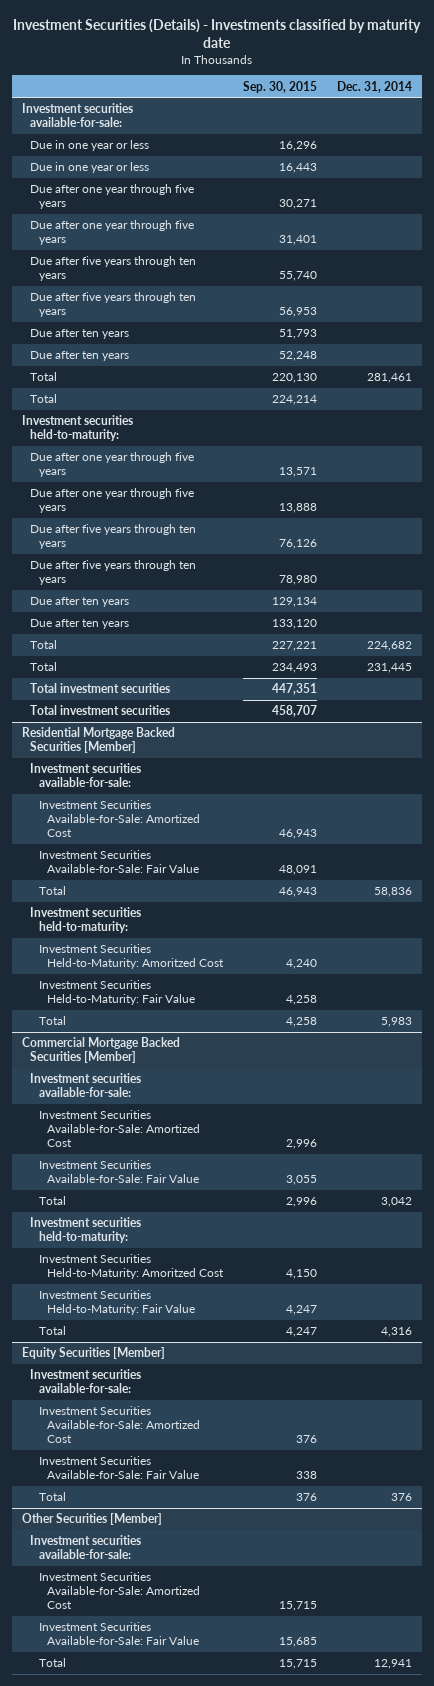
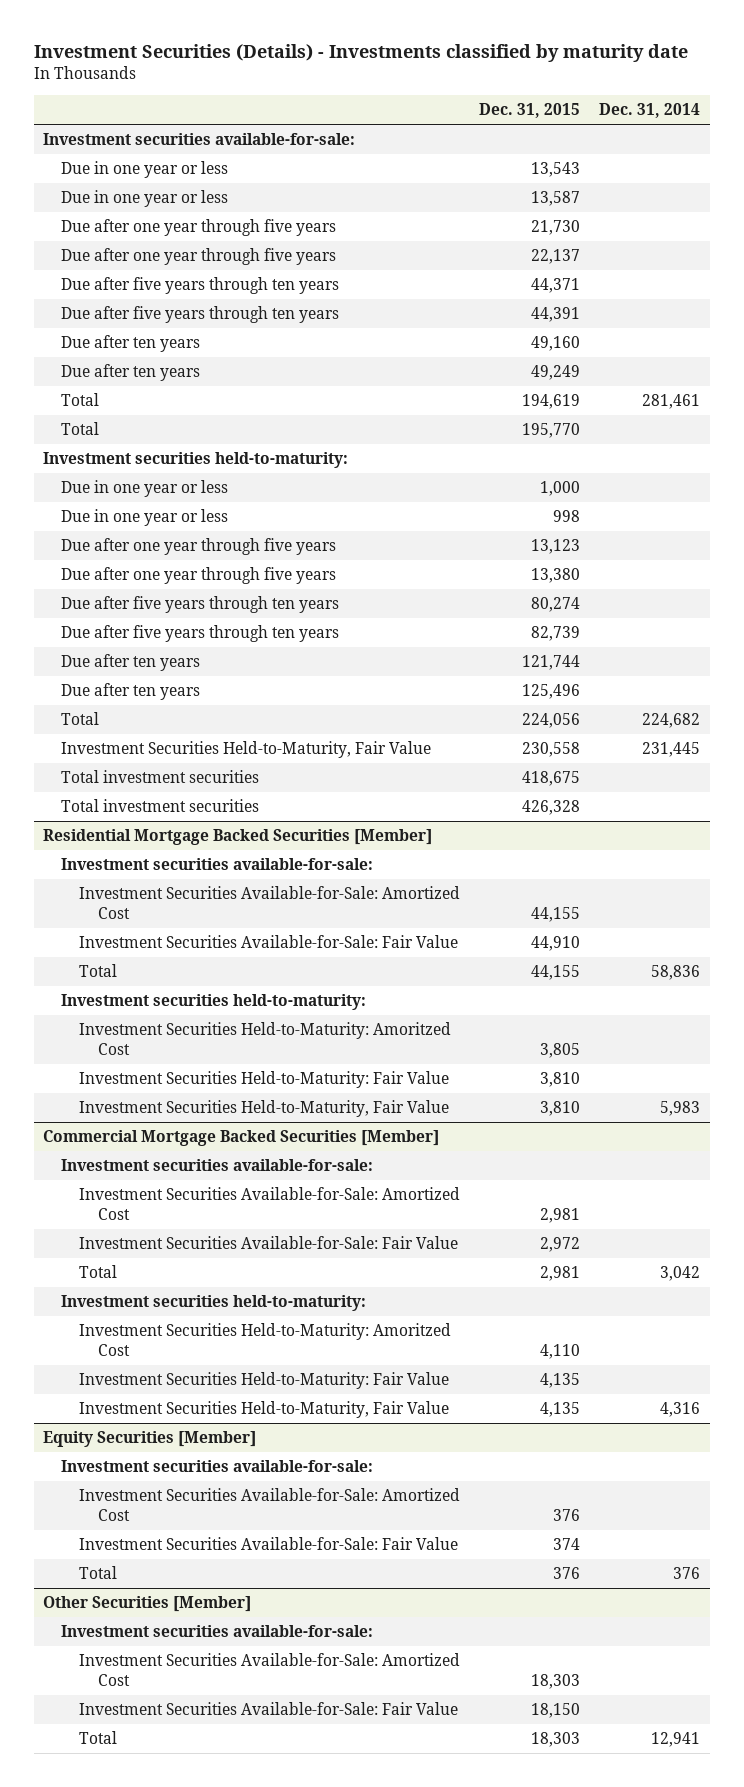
[242,80,317,93] Sep. 30, 2015 -> none
none -> [479,103,581,119] Dec. 31, 2015
none -> [61,480,229,498] Due in one year or less
none -> [61,509,229,527] Due in one year or less
[30,662,58,672] Total -> [61,741,432,759] Investment Securities Held-to-Maturity, Fair Value
[38,1016,66,1026] Total -> [79,1100,450,1118] Investment Securities Held-to-Maturity, Fair Value
[38,1326,66,1336] Total -> [79,1401,450,1419] Investment Securities Held-to-Maturity, Fair Value

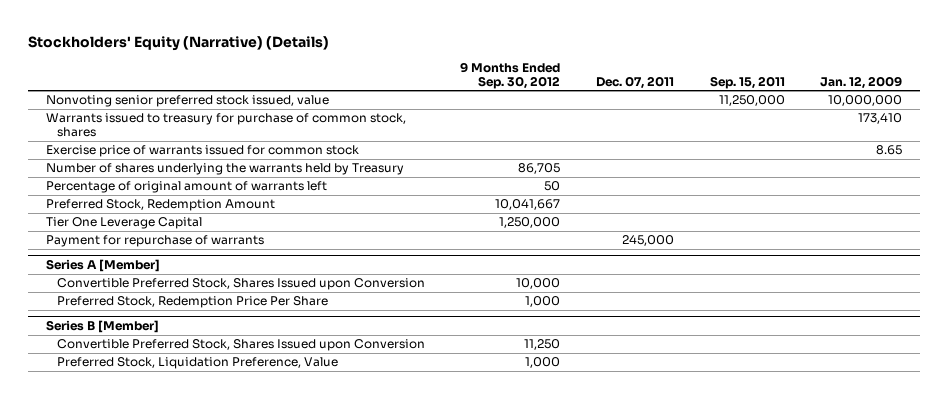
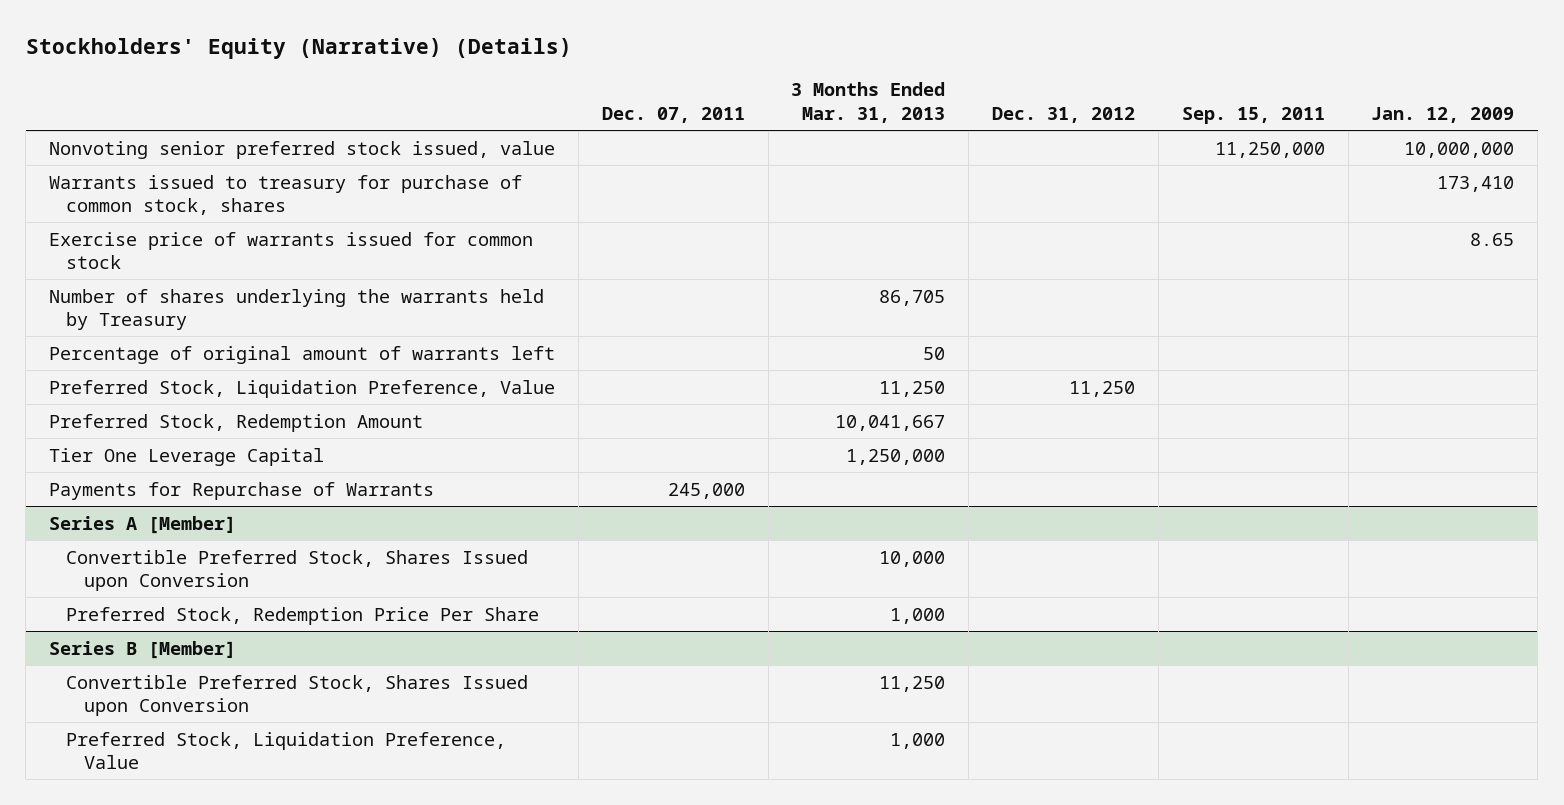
[460,61,561,89] 9 Months Ended Sep. 30, 2012 -> none
none -> [791,82,946,123] 3 Months Ended Mar. 31, 2013
none -> [992,106,1136,123] Dec. 31, 2012
none -> [49,379,556,398] Preferred Stock, Liquidation Preference, Value
[45,235,264,248] Payment for repurchase of warrants -> [49,481,435,500] Payments for Repurchase of Warrants

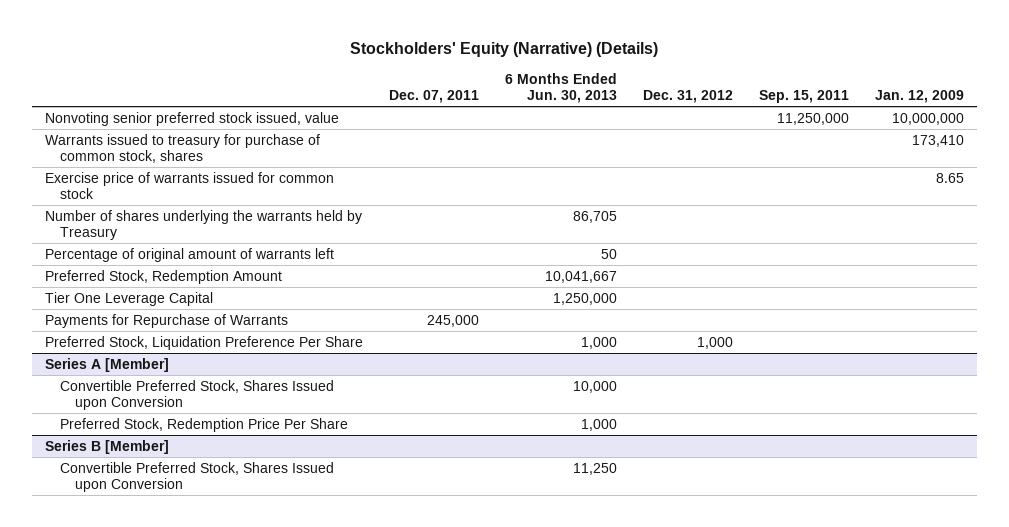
[791,82,946,123] 3 Months Ended Mar. 31, 2013 -> none
none -> [505,72,618,103] 6 Months Ended Jun. 30, 2013
[49,379,556,398] Preferred Stock, Liquidation Preference, Value -> none
none -> [45,335,364,350] Preferred Stock, Liquidation Preference Per Share
[66,731,507,769] Preferred Stock, Liquidation Preference, Value -> none

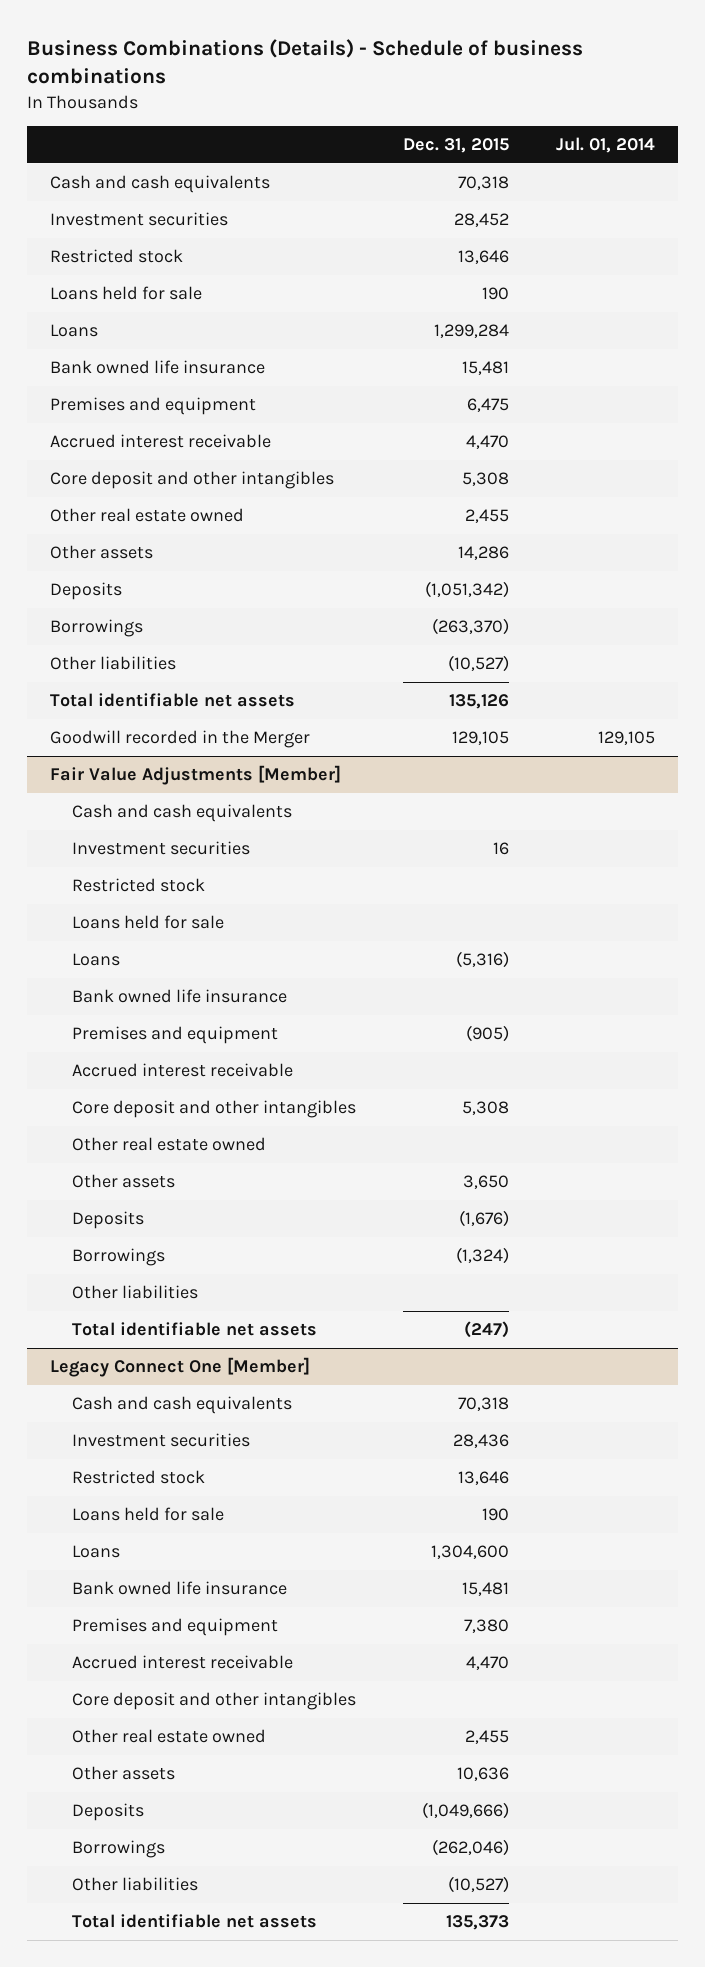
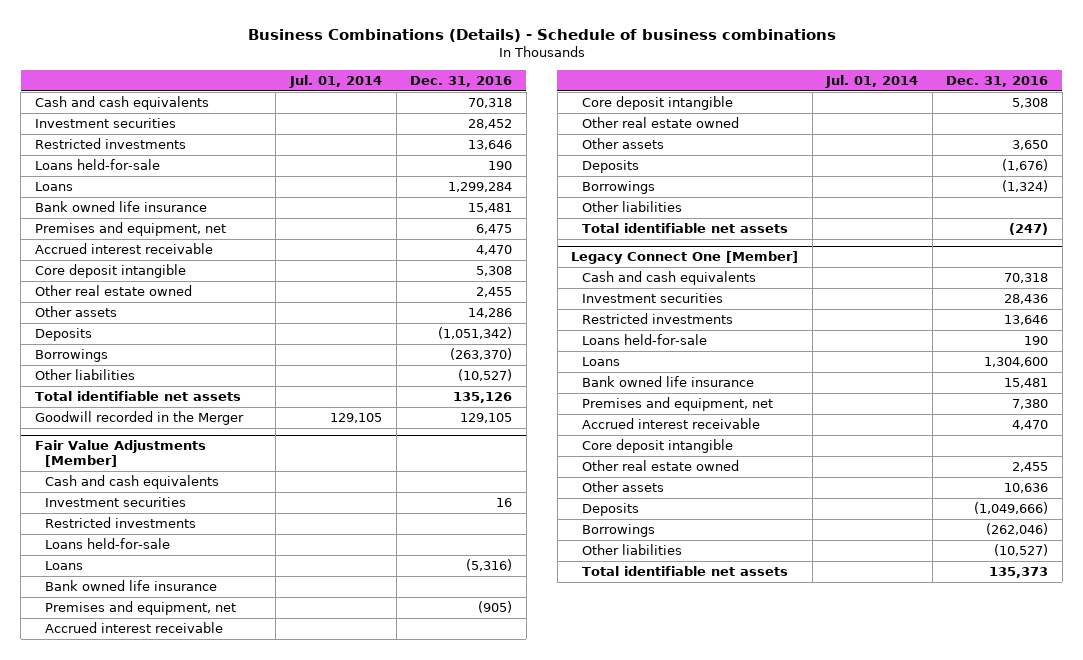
[402,138,509,154] Dec. 31, 2015 -> none
none -> [410,75,513,87] Dec. 31, 2016
[50,249,184,264] Restricted stock -> [34,137,186,149] Restricted investments
[50,286,203,301] Loans held for sale -> [34,158,160,170] Loans held-for-sale
[50,397,257,416] Premises and equipment -> [34,221,226,236] Premises and equipment, net
[50,471,335,490] Core deposit and other intangibles -> [34,263,186,278] Core deposit intangible
[72,878,206,893] Restricted stock -> [45,516,197,528] Restricted investments
[72,915,225,930] Loans held for sale -> [45,537,171,549] Loans held-for-sale
[72,1026,279,1045] Premises and equipment -> [45,600,237,615] Premises and equipment, net
[72,1100,357,1119] Core deposit and other intangibles -> [581,95,733,110] Core deposit intangible
[72,1470,206,1485] Restricted stock -> [581,312,733,324] Restricted investments
[72,1507,225,1522] Loans held for sale -> [581,333,707,345] Loans held-for-sale
[72,1618,279,1637] Premises and equipment -> [581,396,773,411] Premises and equipment, net
[72,1692,357,1711] Core deposit and other intangibles -> [581,438,733,453] Core deposit intangible

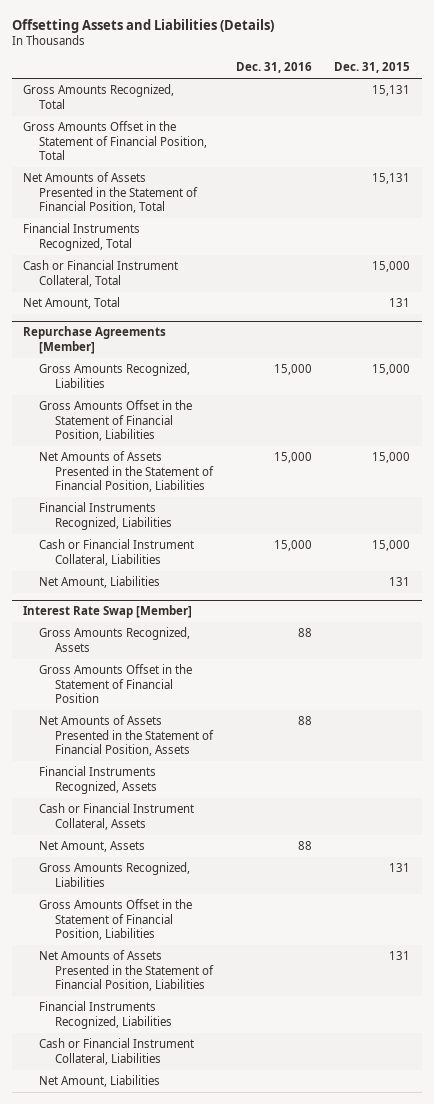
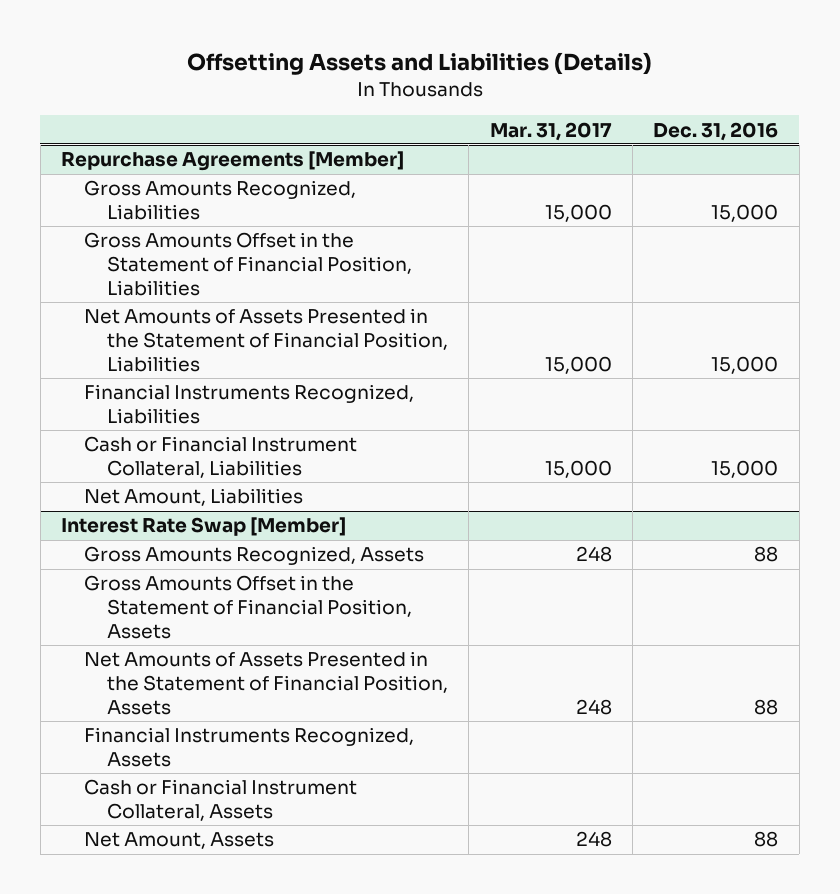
[334,62,411,74] Dec. 31, 2015 -> none
none -> [489,121,612,141] Mar. 31, 2017
[23,84,175,109] Gross Amounts Recognized, Total -> none
[23,121,208,161] Gross Amounts Offset in the Statement of Financial Position, Total -> none
[23,172,199,214] Net Amounts of Assets Presented in the Statement of Financial Position, Total -> none
[23,223,141,251] Financial Instruments Recognized, Total -> none
[23,260,179,287] Cash or Financial Instrument Collateral, Total -> none
[23,297,121,310] Net Amount, Total -> none
[39,664,193,704] Gross Amounts Offset in the Statement of Financial Position -> [83,575,412,639] Gross Amounts Offset in the Statement of Financial Position, Assets
[39,862,191,887] Gross Amounts Recognized, Liabilities -> none
[39,899,193,941] Gross Amounts Offset in the Statement of Financial Position, Liabilities -> none
[39,950,215,992] Net Amounts of Assets Presented in the Statement of Financial Position, Liabilities -> none
[39,1001,173,1029] Financial Instruments Recognized, Liabilities -> none
[39,1038,195,1065] Cash or Financial Instrument Collateral, Liabilities -> none
[39,1075,161,1088] Net Amount, Liabilities -> none

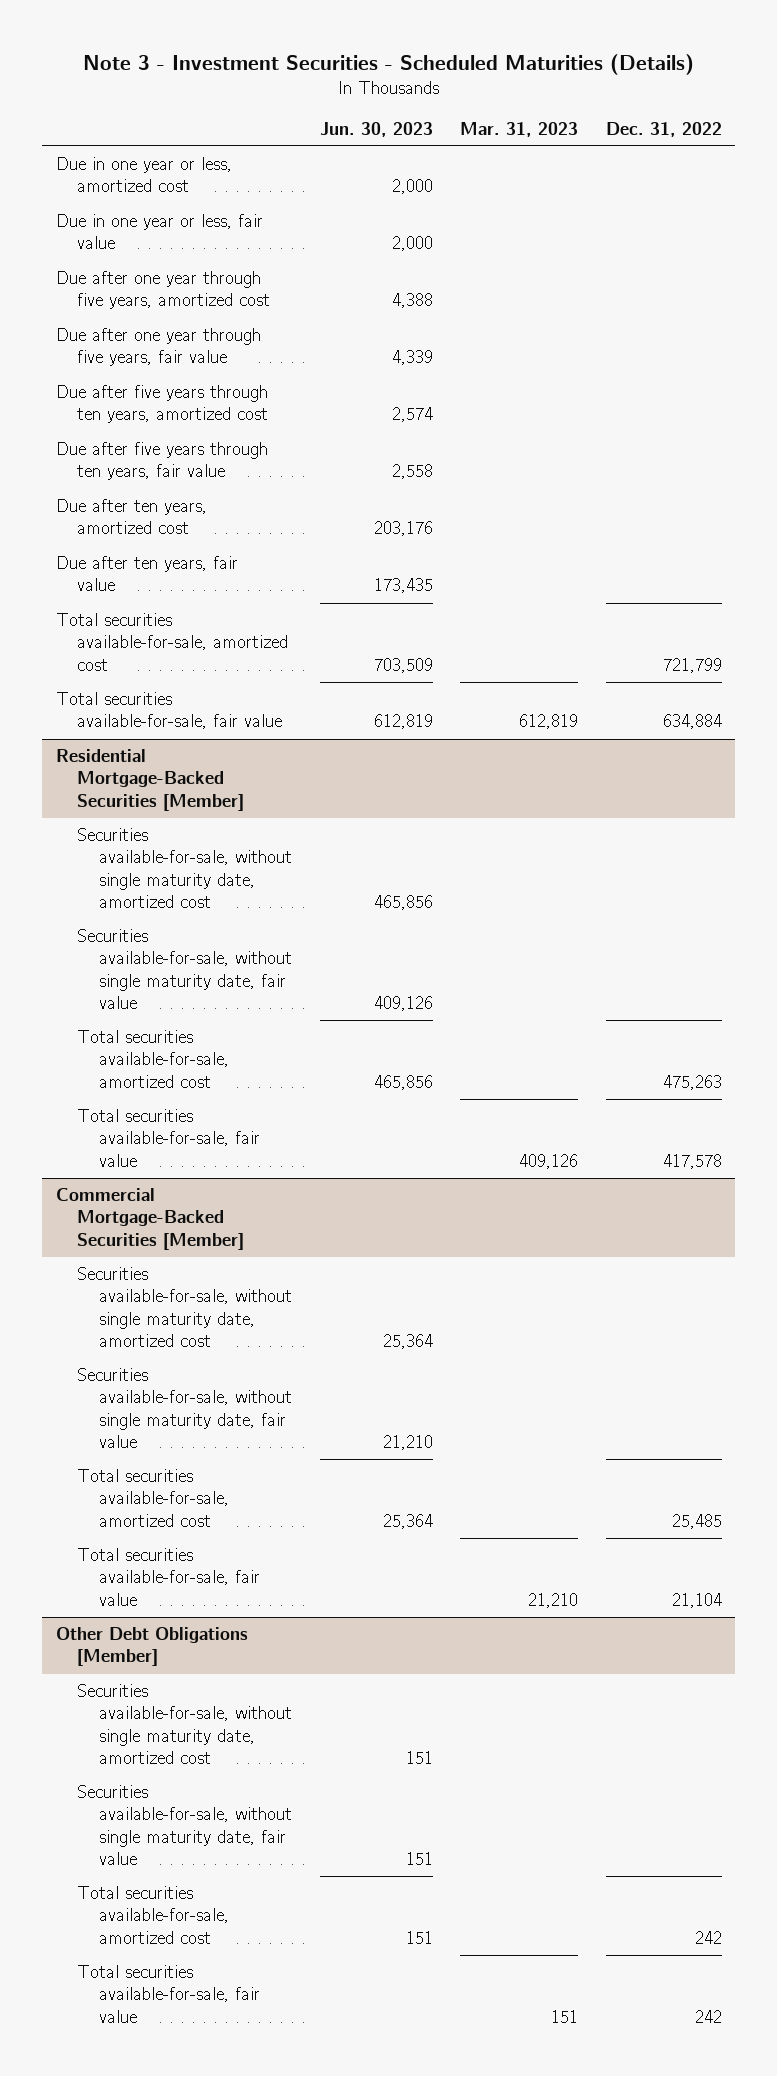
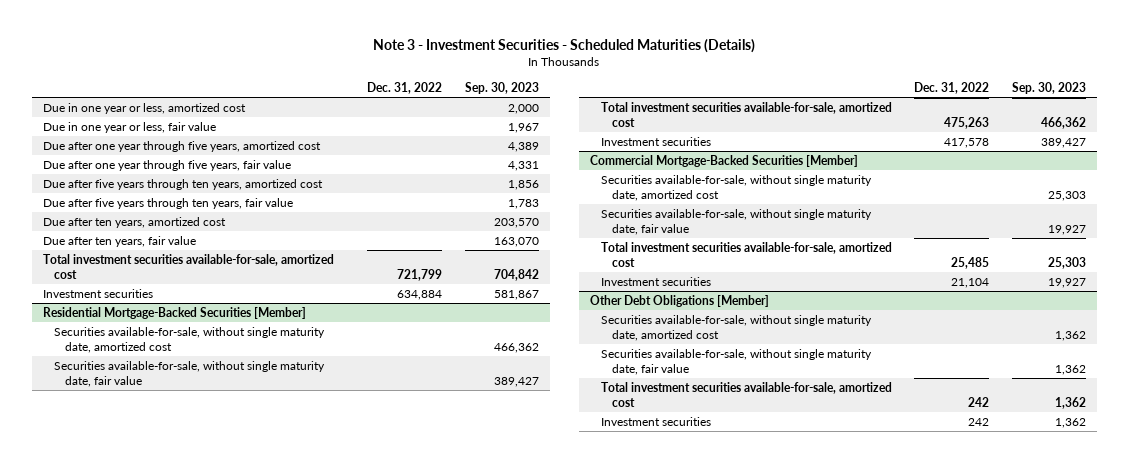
[319,121,433,137] Jun. 30, 2023 -> none
[460,121,579,137] Mar. 31, 2023 -> none
none -> [464,81,539,94] Sep. 30, 2023
[55,613,289,671] Total securities available-for-sale, amortized cost -> [43,253,335,279] Total investment securities available-for-sale, amortized cost
[55,692,283,730] Total securities available-for-sale, fair value -> [43,288,154,298] Investment securities
[77,1030,230,1088] Total securities available-for-sale, amortized cost -> [601,101,893,127] Total investment securities available-for-sale, amortized cost
[77,1109,261,1167] Total securities available-for-sale, fair value -> [601,136,712,146] Investment securities
[77,1469,230,1527] Total securities available-for-sale, amortized cost -> [601,241,893,267] Total investment securities available-for-sale, amortized cost
[77,1548,261,1606] Total securities available-for-sale, fair value -> [601,276,712,286] Investment securities
[77,1886,230,1944] Total securities available-for-sale, amortized cost -> [601,381,893,407] Total investment securities available-for-sale, amortized cost
[77,1965,261,2023] Total securities available-for-sale, fair value -> [601,416,712,426] Investment securities

